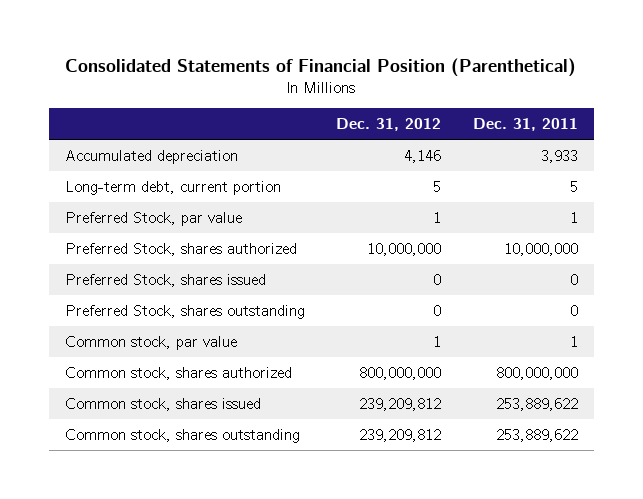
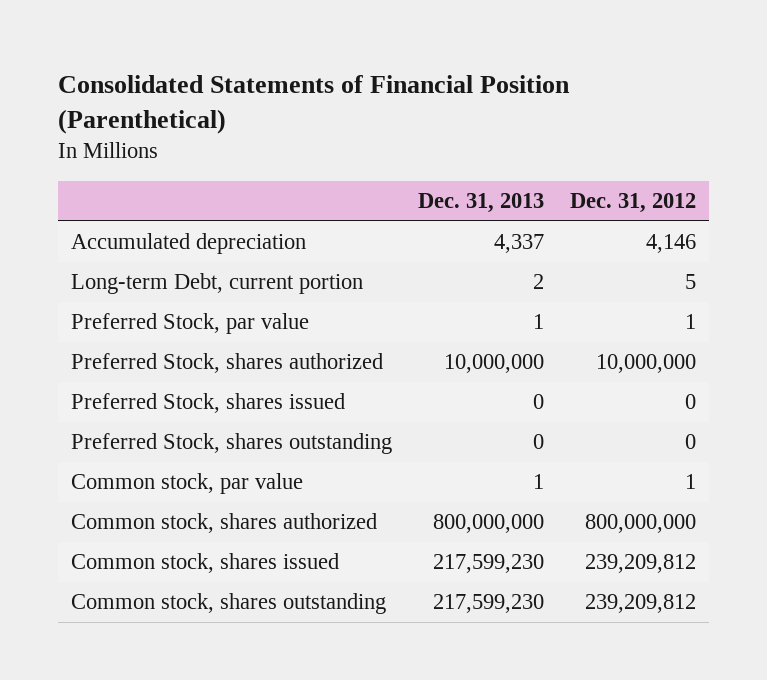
[473,118,579,132] Dec. 31, 2011 -> none
none -> [417,192,544,213] Dec. 31, 2013
[64,180,281,195] Long-term debt, current portion -> [70,273,363,295] Long-term Debt, current portion

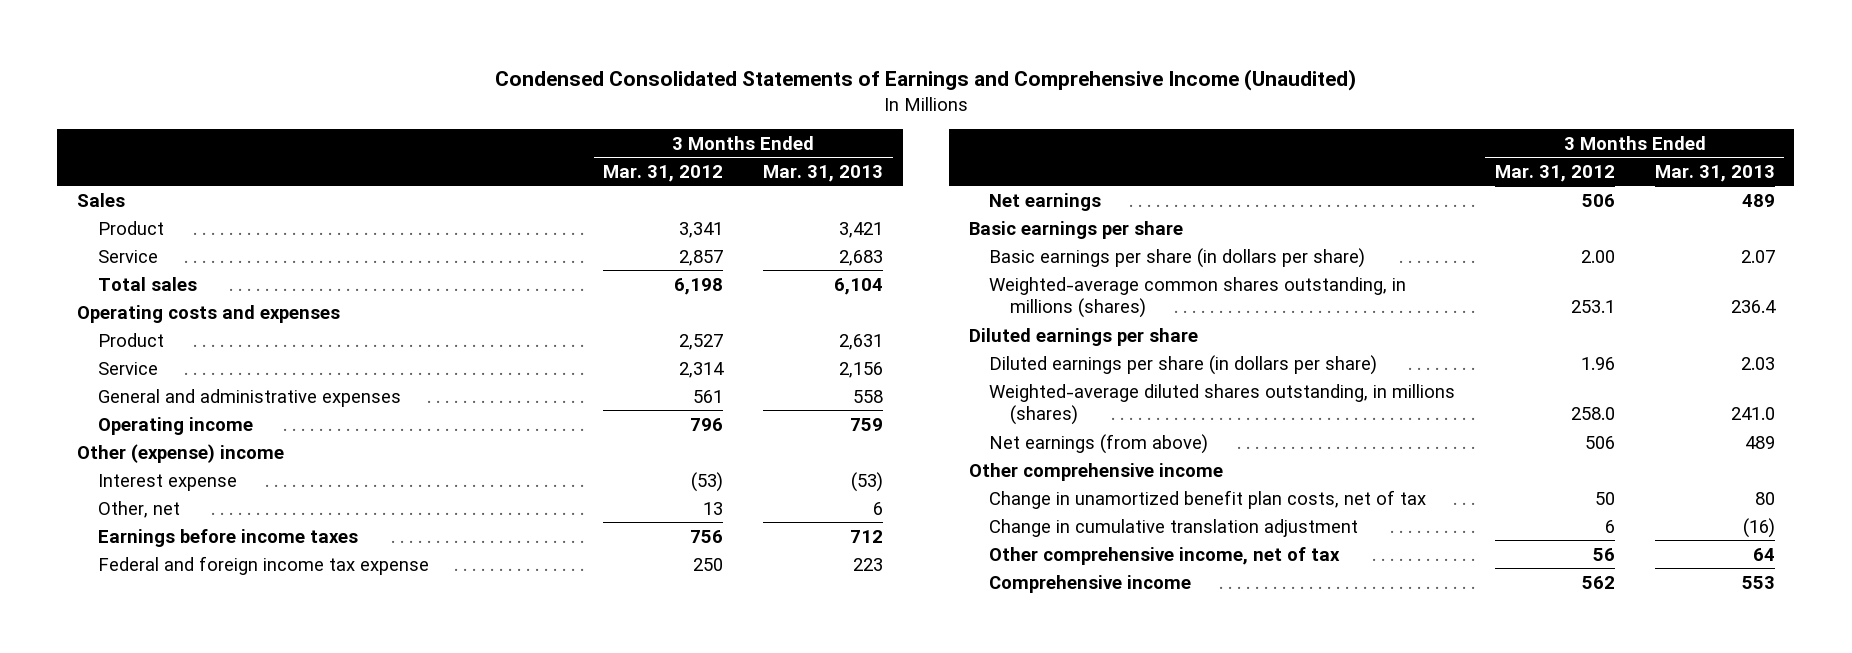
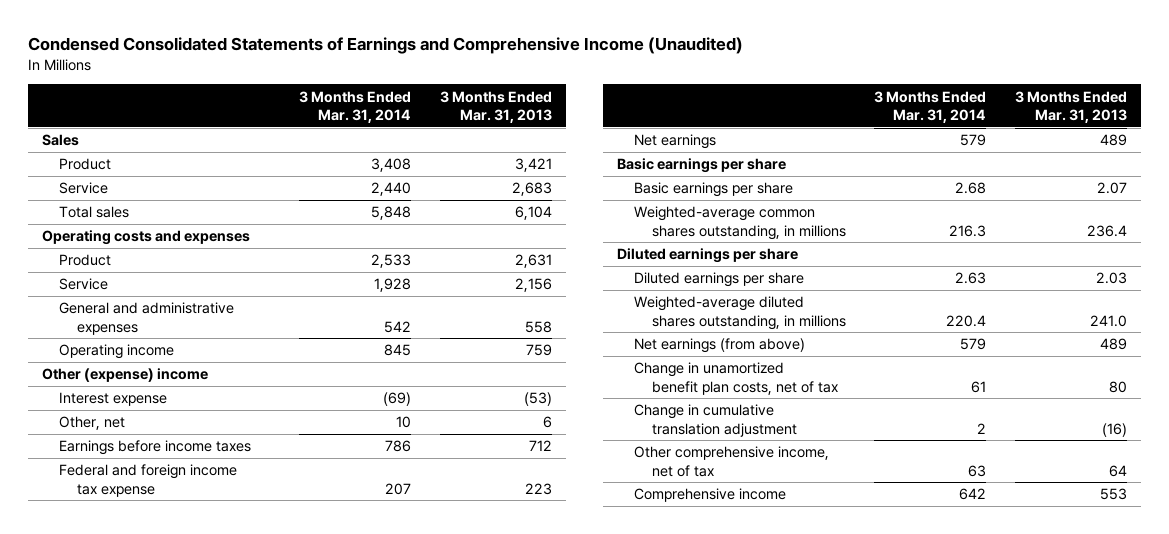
[603,164,724,182] Mar. 31, 2012 -> none
none -> [299,90,412,124] 3 Months Ended Mar. 31, 2014
[989,247,1366,268] Basic earnings per share (in dollars per share) -> [634,182,794,198] Basic earnings per share
[989,276,1407,319] Weighted-average common shares outstanding, in millions (shares) -> [634,206,846,240] Weighted-average common shares outstanding, in millions
[989,354,1378,375] Diluted earnings per share (in dollars per share) -> [634,272,805,288] Diluted earnings per share
[989,383,1456,426] Weighted-average diluted shares outstanding, in millions (shares) -> [634,296,846,330] Weighted-average diluted shares outstanding, in millions
[968,462,1223,481] Other comprehensive income -> none

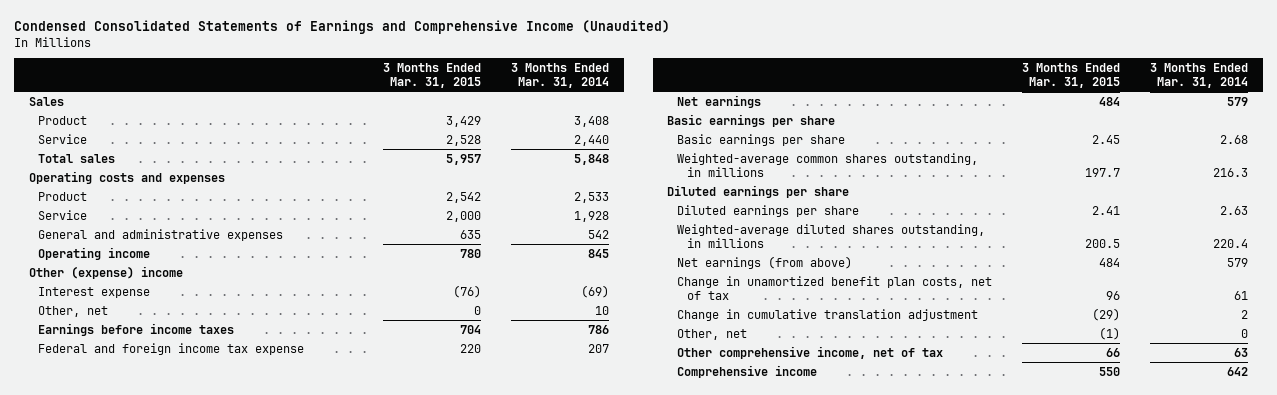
[439,90,552,124] 3 Months Ended Mar. 31, 2013 -> none
none -> [383,62,482,88] 3 Months Ended Mar. 31, 2015
none -> [677,328,748,340] Other, net

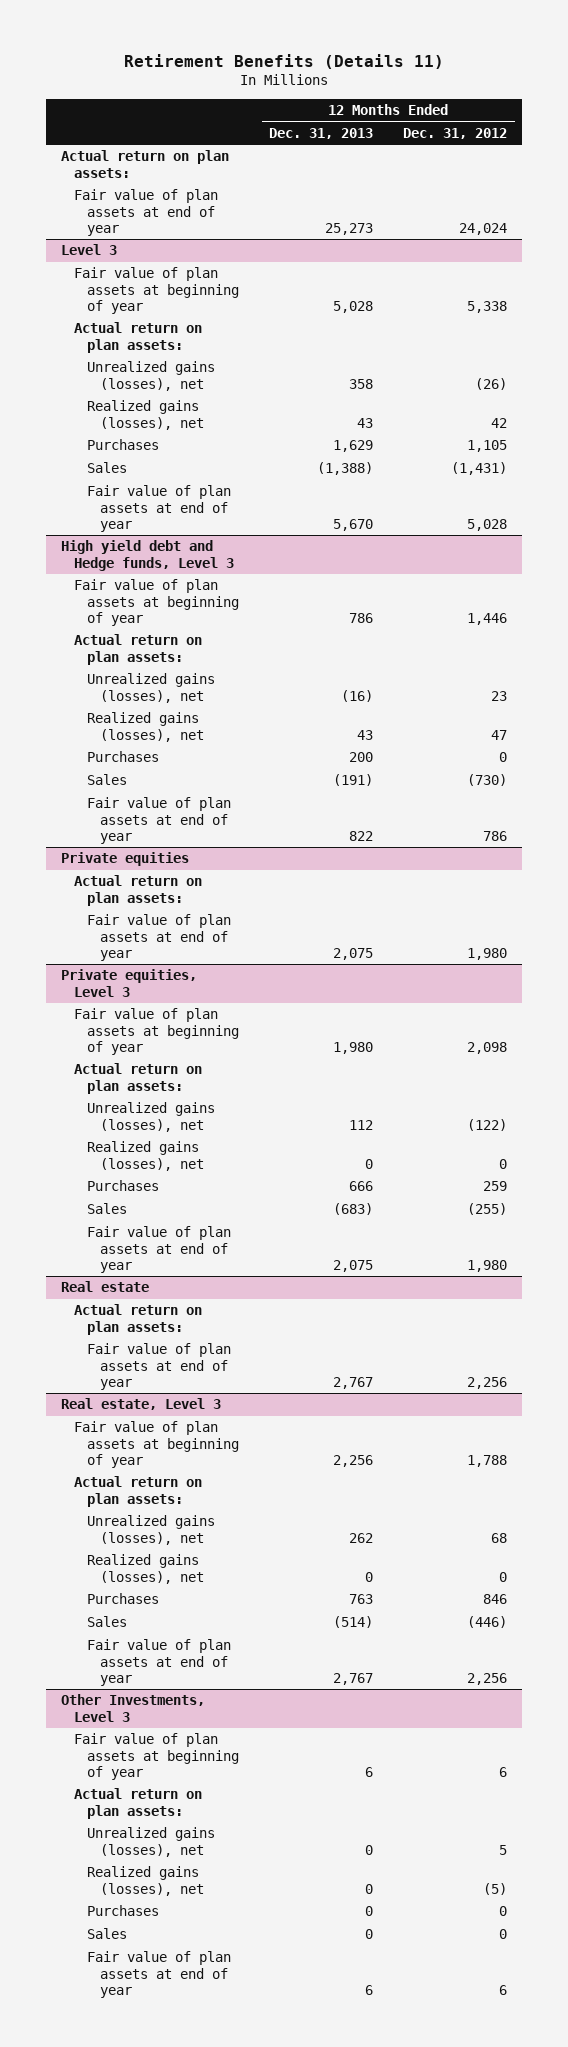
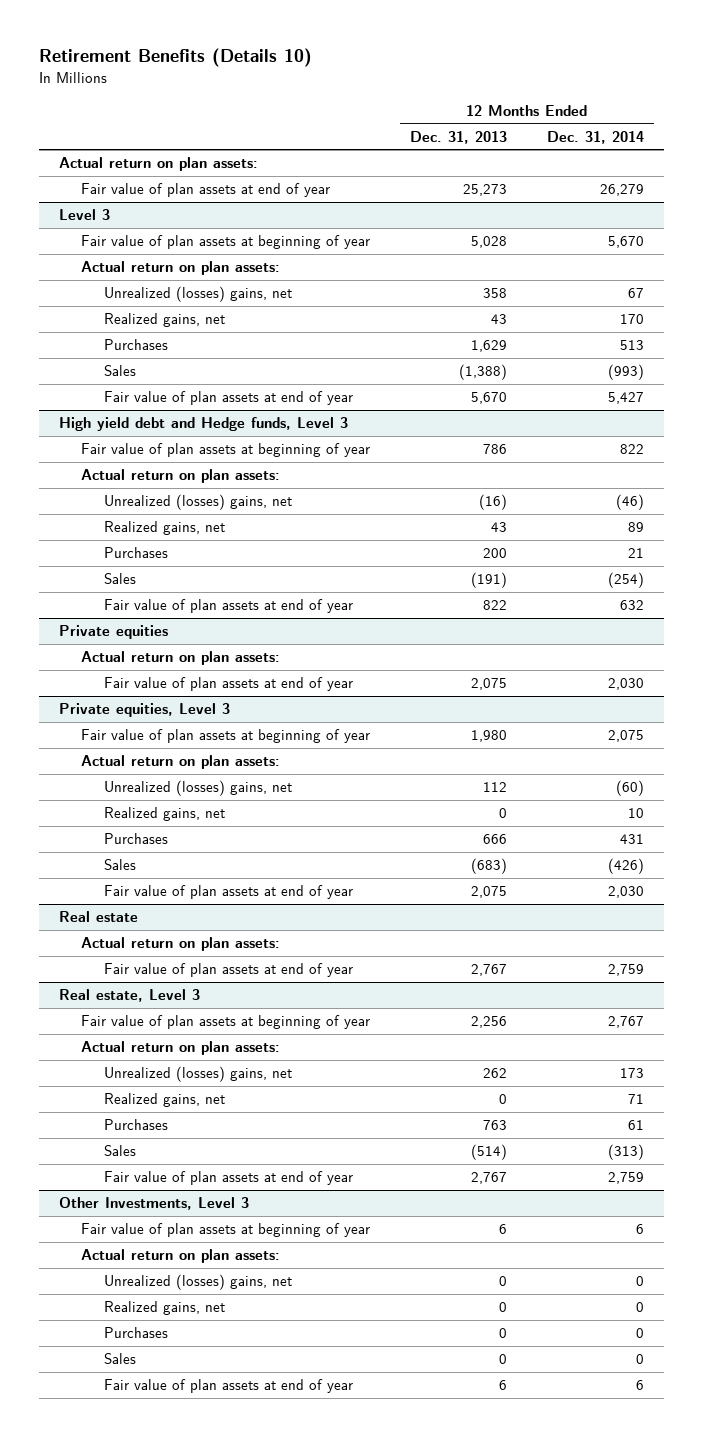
[124,53,445,69] Retirement Benefits (Details 11) -> [38,48,312,68] Retirement Benefits (Details 10)
[403,127,508,139] Dec. 31, 2012 -> none
none -> [547,130,645,144] Dec. 31, 2014
[87,361,216,391] Unrealized gains (losses), net -> [103,286,292,303] Unrealized (losses) gains, net
[87,400,205,430] Realized gains (losses), net -> [103,313,225,328] Realized gains, net
[87,673,216,703] Unrealized gains (losses), net -> [103,494,292,511] Unrealized (losses) gains, net
[87,712,205,742] Realized gains (losses), net -> [103,521,225,536] Realized gains, net
[87,1102,216,1132] Unrealized gains (losses), net -> [103,780,292,797] Unrealized (losses) gains, net
[87,1141,205,1171] Realized gains (losses), net -> [103,807,225,822] Realized gains, net
[87,1515,216,1545] Unrealized gains (losses), net -> [103,1066,292,1083] Unrealized (losses) gains, net
[87,1554,205,1584] Realized gains (losses), net -> [103,1093,225,1108] Realized gains, net
[87,1827,216,1857] Unrealized gains (losses), net -> [103,1274,292,1291] Unrealized (losses) gains, net
[87,1866,205,1896] Realized gains (losses), net -> [103,1301,225,1316] Realized gains, net

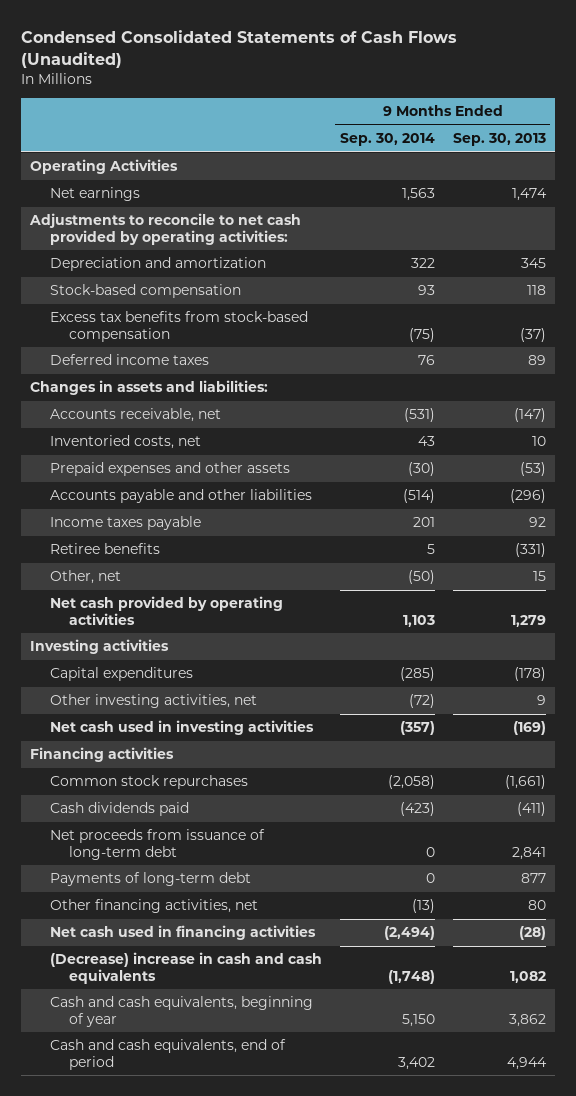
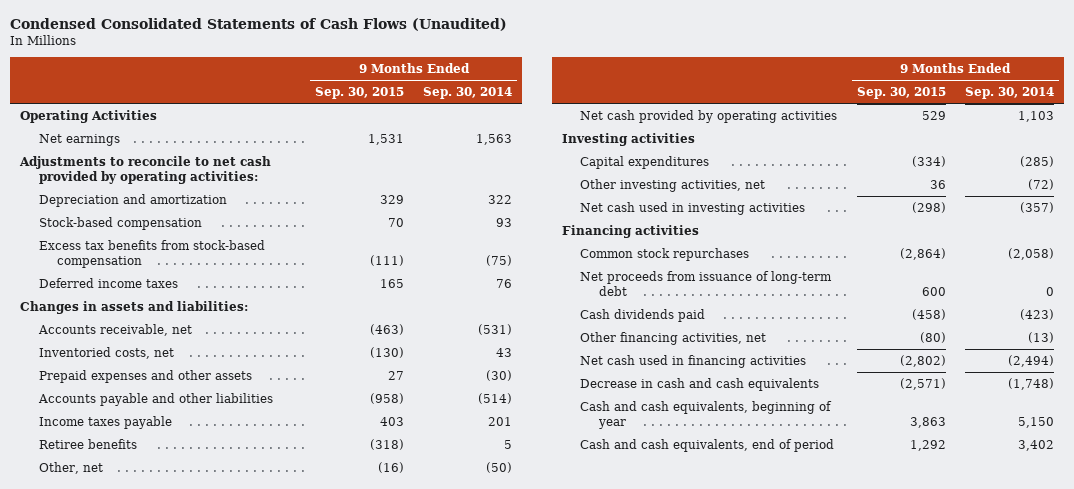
[452,132,546,146] Sep. 30, 2013 -> none
none -> [314,87,404,100] Sep. 30, 2015
[49,872,251,887] Payments of long-term debt -> none
[49,802,189,817] Cash dividends paid -> [580,308,706,322] Cash dividends paid
[49,952,322,984] (Decrease) increase in cash and cash equivalents -> [580,377,820,391] Decrease in cash and cash equivalents

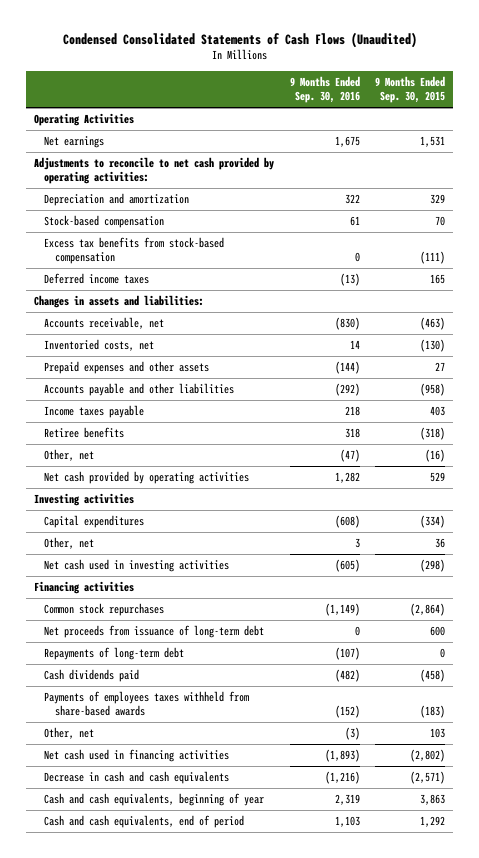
[423,87,513,100] Sep. 30, 2014 -> none
none -> [289,76,360,104] 9 Months Ended Sep. 30, 2016
[580,178,766,192] Other investing activities, net -> [44,537,95,550] Other, net
none -> [44,647,185,661] Repayments of long-term debt
none -> [44,691,250,716] Payments of employees taxes withheld from share-based awards
[580,331,767,345] Other financing activities, net -> [44,727,95,740] Other, net
[919,331,946,343] (80) -> [430,728,446,739] 103

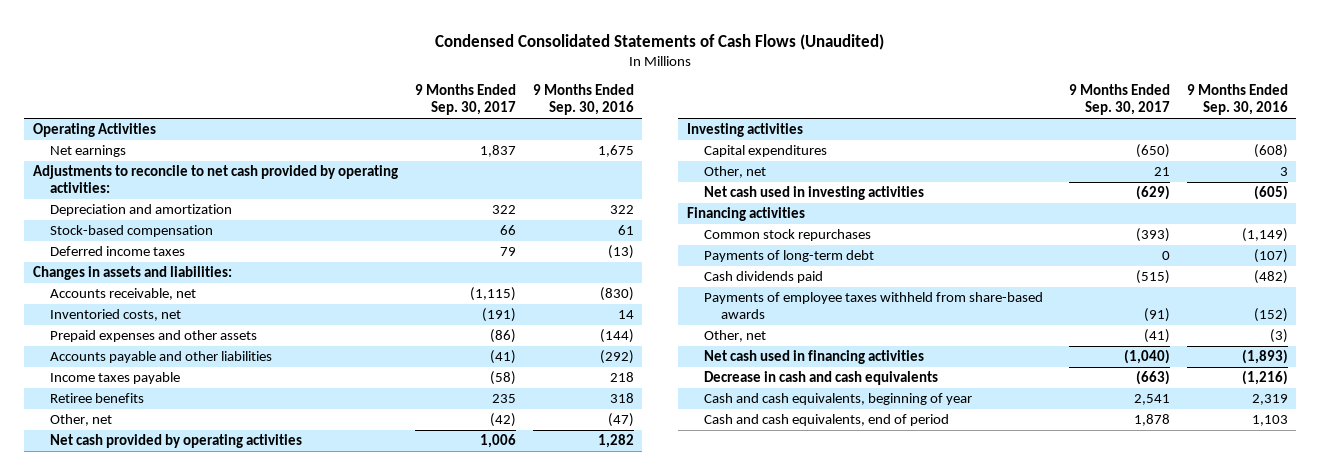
[375,76,446,104] 9 Months Ended Sep. 30, 2015 -> none
none -> [414,84,516,116] 9 Months Ended Sep. 30, 2017
[44,237,225,264] Excess tax benefits from stock-based compensation -> none
[44,625,265,639] Net proceeds from issuance of long-term debt -> none
[44,647,185,661] Repayments of long-term debt -> [703,250,874,263] Payments of long-term debt
[44,691,250,716] Payments of employees taxes withheld from share-based awards -> [703,292,1043,320] Payments of employee taxes withheld from share-based awards

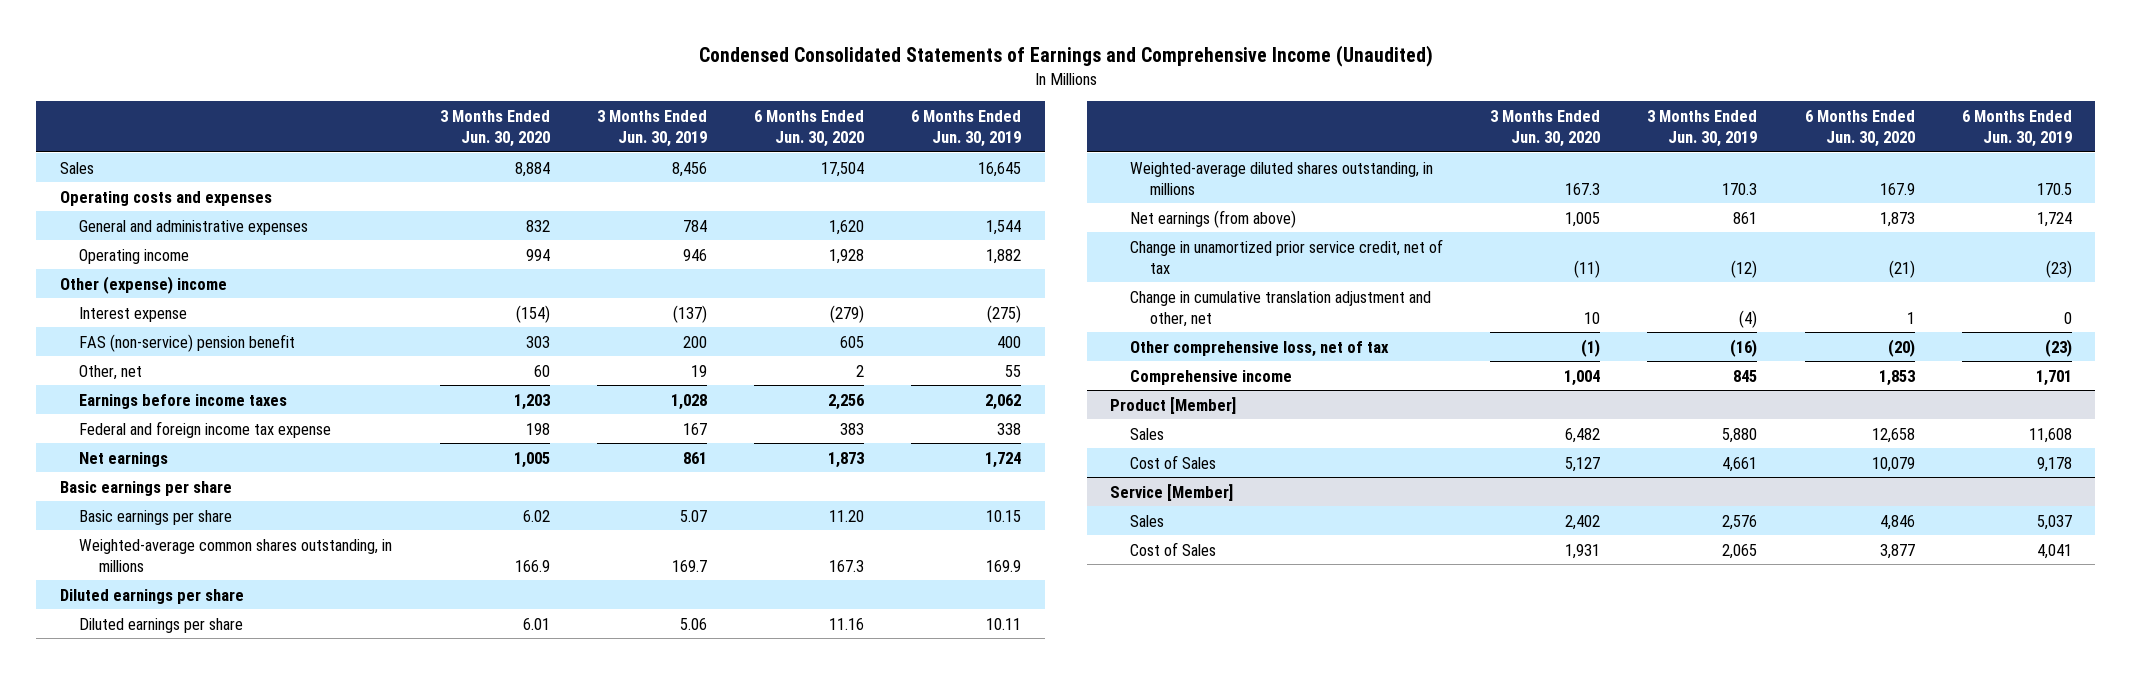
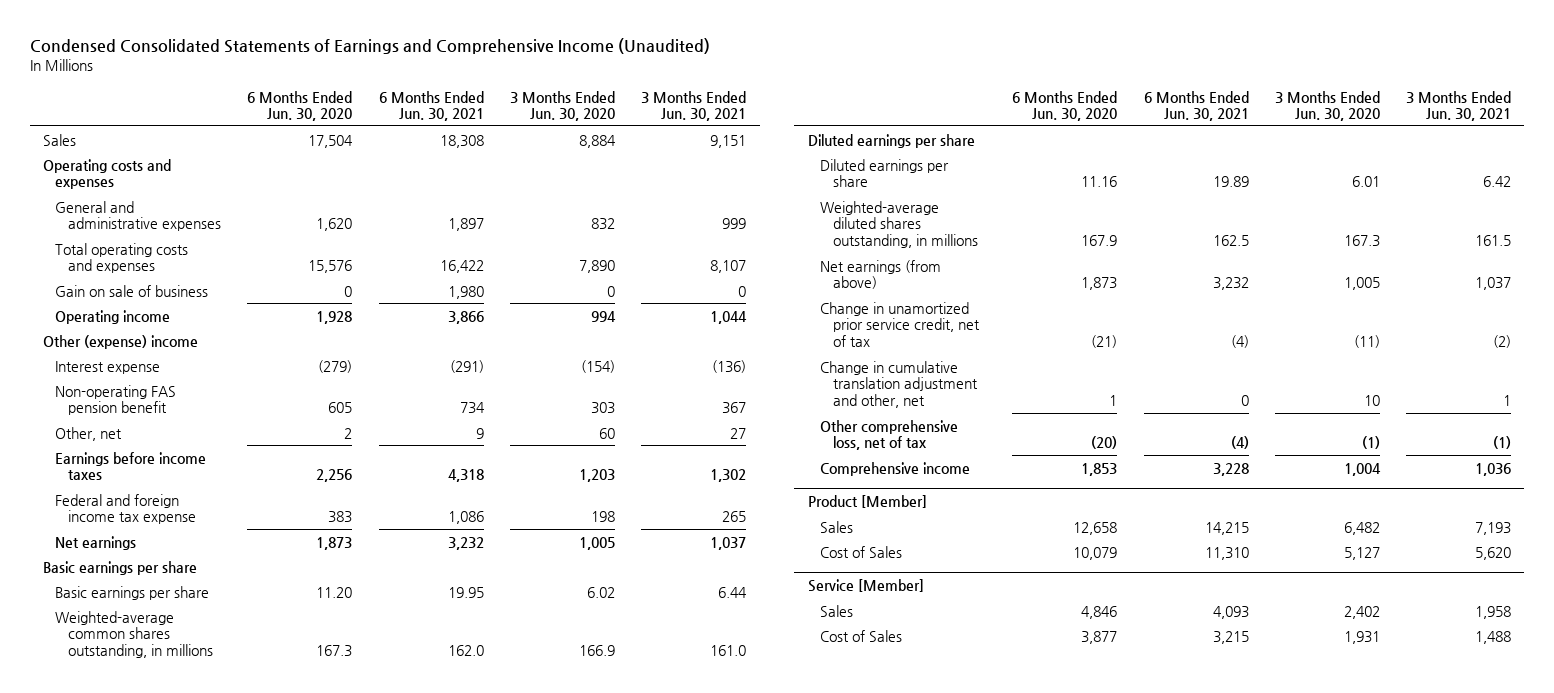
[596,109,707,147] 3 Months Ended Jun. 30, 2019 -> none
[911,109,1022,147] 6 Months Ended Jun. 30, 2019 -> none
none -> [378,90,484,122] 6 Months Ended Jun. 30, 2021
none -> [641,90,747,122] 3 Months Ended Jun. 30, 2021
none -> [55,242,189,274] Total operating costs and expenses
none -> [55,284,209,297] Gain on sale of business
[79,333,296,352] FAS (non-service) pension benefit -> [55,384,177,416] Non-operating FAS pension benefit

